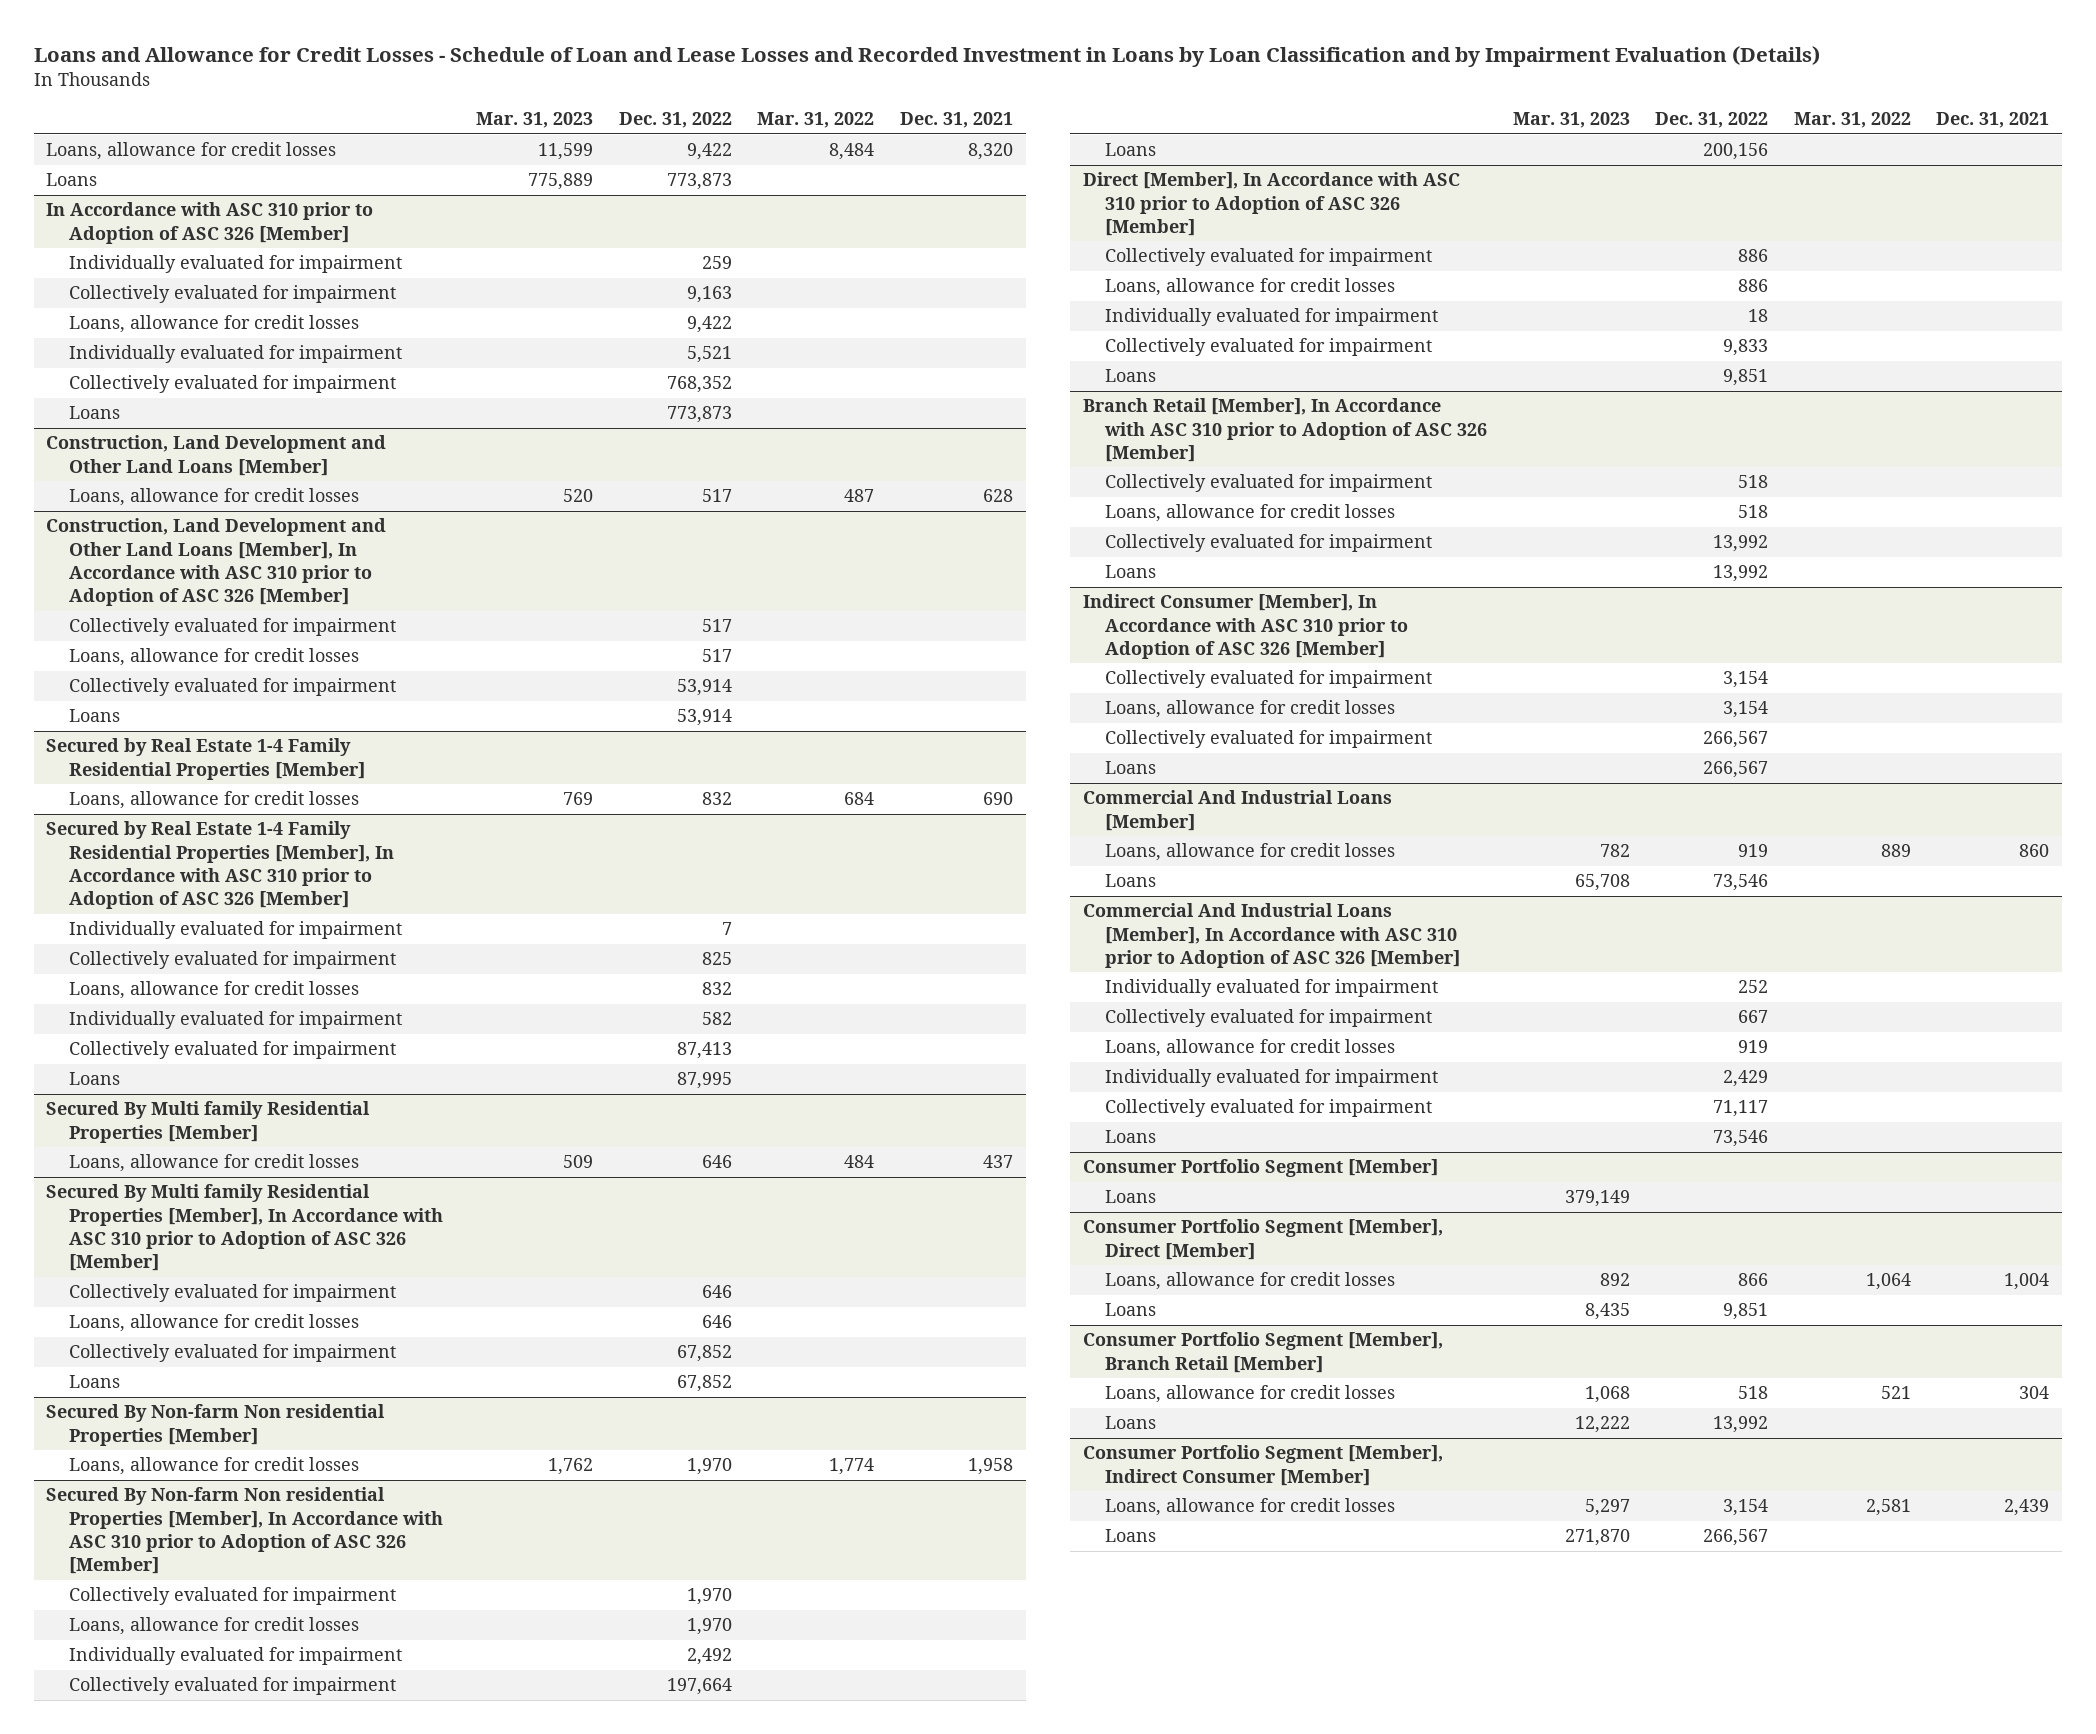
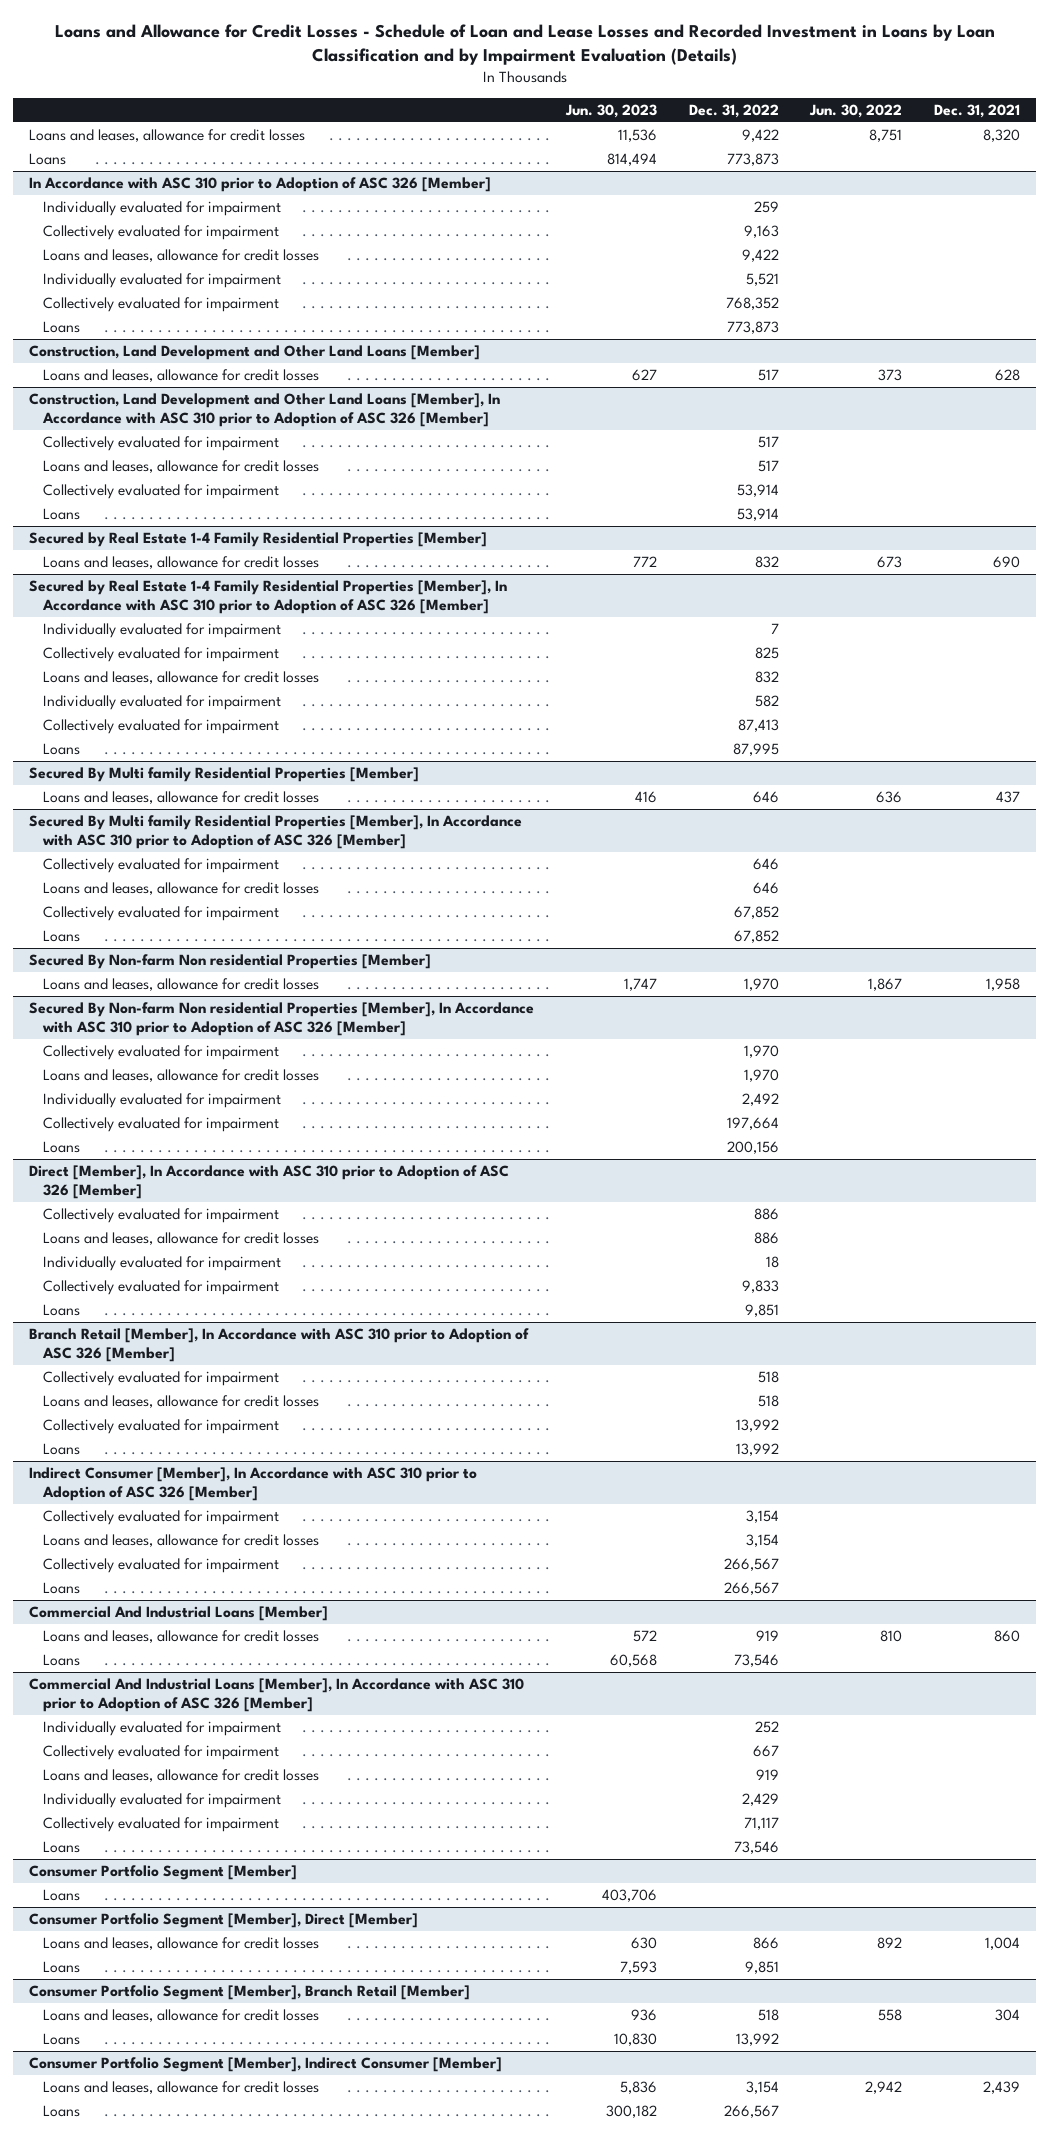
[476,112,594,129] Mar. 31, 2023 -> none
[757,112,875,129] Mar. 31, 2022 -> none
none -> [564,103,657,118] Jun. 30, 2023
none -> [809,103,903,118] Jun. 30, 2022
[46,142,337,161] Loans, allowance for credit losses -> [28,128,305,142] Loans and leases, allowance for credit losses
[68,315,359,334] Loans, allowance for credit losses -> [42,248,319,262] Loans and leases, allowance for credit losses
[68,488,359,507] Loans, allowance for credit losses -> [42,368,319,382] Loans and leases, allowance for credit losses
[68,648,359,667] Loans, allowance for credit losses -> [42,459,319,473] Loans and leases, allowance for credit losses
[68,791,359,810] Loans, allowance for credit losses -> [42,555,319,569] Loans and leases, allowance for credit losses
[68,981,359,1000] Loans, allowance for credit losses -> [42,670,319,684] Loans and leases, allowance for credit losses
[68,1154,359,1173] Loans, allowance for credit losses -> [42,790,319,804] Loans and leases, allowance for credit losses
[68,1314,359,1333] Loans, allowance for credit losses -> [42,881,319,895] Loans and leases, allowance for credit losses
[68,1457,359,1476] Loans, allowance for credit losses -> [42,977,319,991] Loans and leases, allowance for credit losses
[68,1617,359,1636] Loans, allowance for credit losses -> [42,1068,319,1082] Loans and leases, allowance for credit losses
[1105,278,1396,297] Loans, allowance for credit losses -> [42,1231,319,1245] Loans and leases, allowance for credit losses
[1105,504,1396,523] Loans, allowance for credit losses -> [42,1394,319,1408] Loans and leases, allowance for credit losses
[1105,700,1396,719] Loans, allowance for credit losses -> [42,1533,319,1547] Loans and leases, allowance for credit losses
[1105,843,1396,862] Loans, allowance for credit losses -> [42,1629,319,1643] Loans and leases, allowance for credit losses
[1105,1039,1396,1058] Loans, allowance for credit losses -> [42,1768,319,1782] Loans and leases, allowance for credit losses
[1105,1272,1396,1291] Loans, allowance for credit losses -> [42,1936,319,1950] Loans and leases, allowance for credit losses
[1105,1385,1396,1404] Loans, allowance for credit losses -> [42,2008,319,2022] Loans and leases, allowance for credit losses
[1105,1498,1396,1517] Loans, allowance for credit losses -> [42,2080,319,2094] Loans and leases, allowance for credit losses

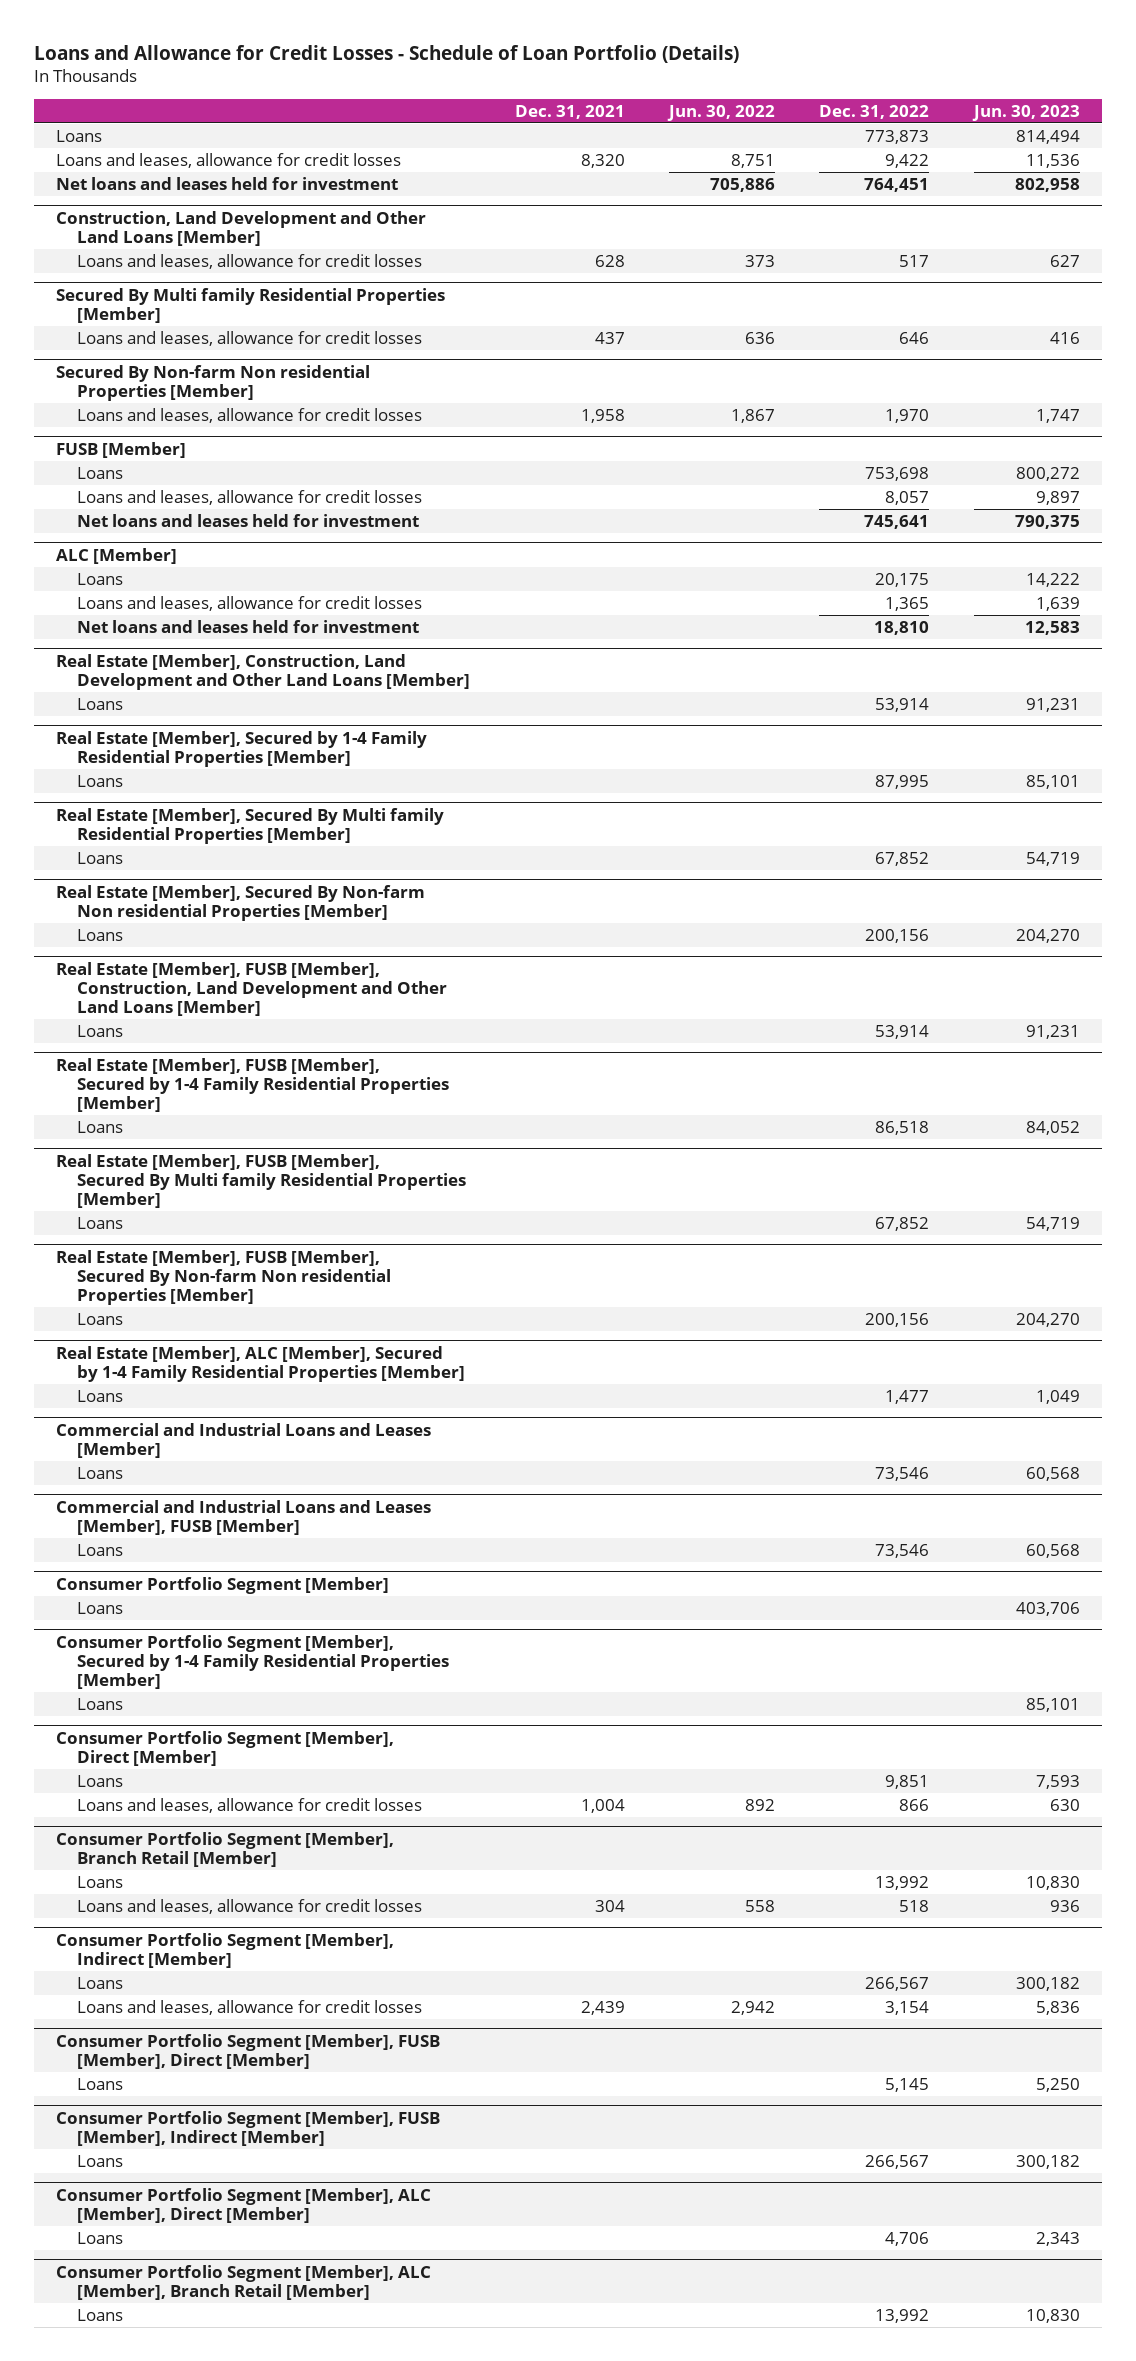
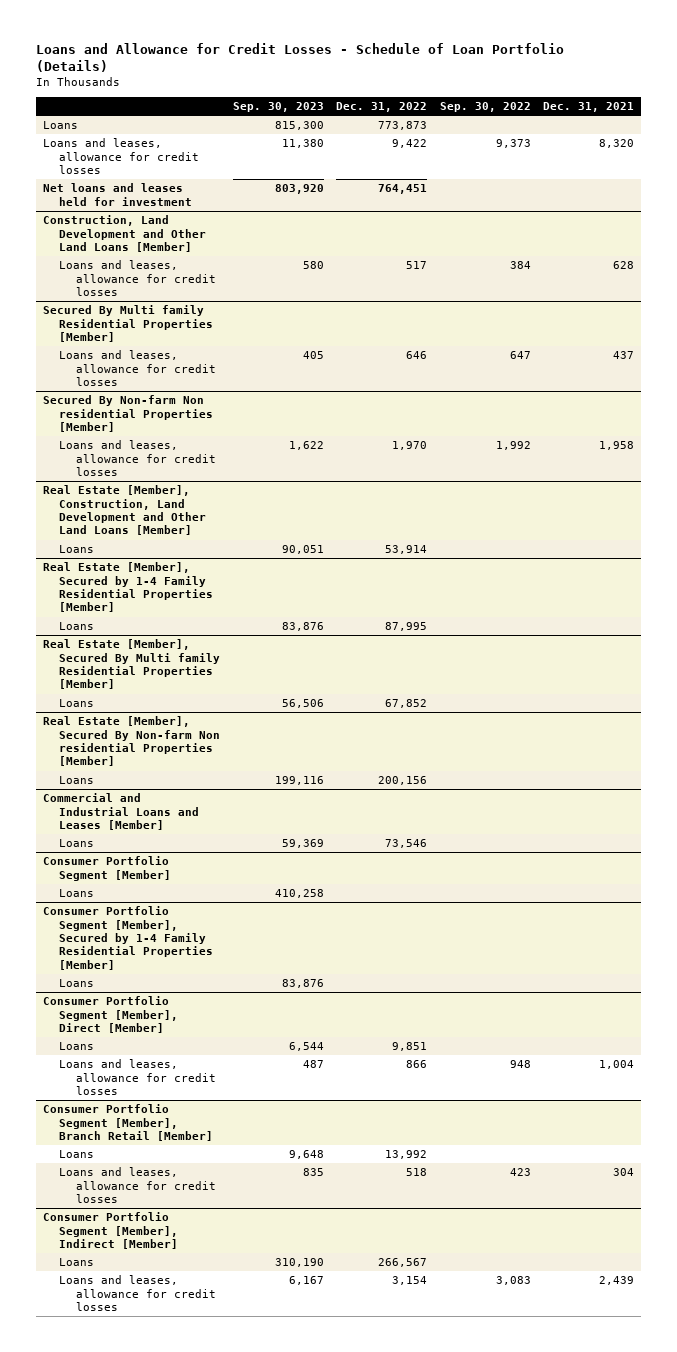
[667,104,776,121] Jun. 30, 2022 -> none
[971,104,1080,121] Jun. 30, 2023 -> none
none -> [232,102,324,113] Sep. 30, 2023
none -> [439,102,531,113] Sep. 30, 2022
[55,441,186,458] FUSB [Member] -> none
[77,467,124,480] Loans -> none
[77,490,423,506] Loans and leases, allowance for credit losses -> none
[77,514,420,528] Net loans and leases held for investment -> none
[55,547,177,564] ALC [Member] -> none
[77,573,124,586] Loans -> none
[77,596,423,612] Loans and leases, allowance for credit losses -> none
[77,620,420,634] Net loans and leases held for investment -> none
[55,961,448,1016] Real Estate [Member], FUSB [Member], Construction, Land Development and Other Land Loans [Member] -> none
[77,1025,124,1038] Loans -> none
[55,1057,450,1112] Real Estate [Member], FUSB [Member], Secured by 1-4 Family Residential Properties [Member] -> none
[77,1121,124,1134] Loans -> none
[55,1153,467,1208] Real Estate [Member], FUSB [Member], Secured By Multi family Residential Properties [Member] -> none
[77,1217,124,1230] Loans -> none
[55,1249,392,1305] Real Estate [Member], FUSB [Member], Secured By Non-farm Non residential Properties [Member] -> none
[77,1313,124,1326] Loans -> none
[55,1345,466,1382] Real Estate [Member], ALC [Member], Secured by 1-4 Family Residential Properties [Member] -> none
[77,1390,124,1403] Loans -> none
[55,1499,431,1535] Commercial and Industrial Loans and Leases [Member], FUSB [Member] -> none
[77,1544,124,1557] Loans -> none
[55,2033,440,2069] Consumer Portfolio Segment [Member], FUSB [Member], Direct [Member] -> none
[77,2078,124,2091] Loans -> none
[55,2110,440,2146] Consumer Portfolio Segment [Member], FUSB [Member], Indirect [Member] -> none
[77,2155,124,2168] Loans -> none
[55,2187,431,2223] Consumer Portfolio Segment [Member], ALC [Member], Direct [Member] -> none
[77,2232,124,2245] Loans -> none
[55,2264,431,2300] Consumer Portfolio Segment [Member], ALC [Member], Branch Retail [Member] -> none
[77,2309,124,2322] Loans -> none

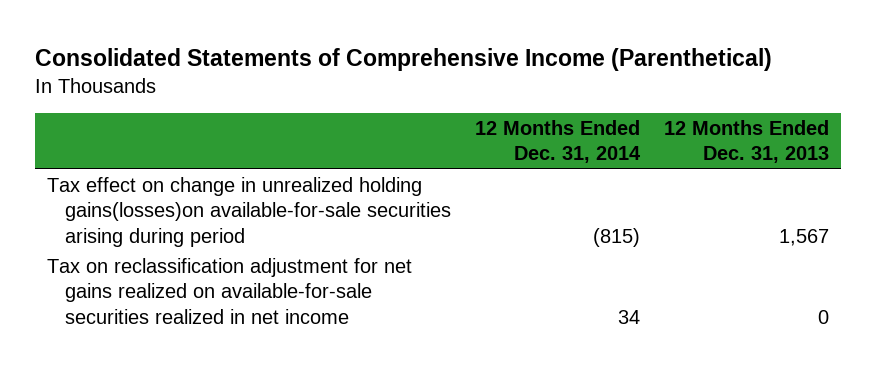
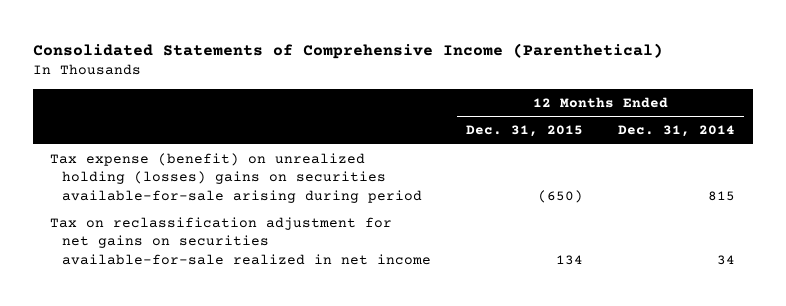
[663,120,829,164] 12 Months Ended Dec. 31, 2013 -> none
none -> [466,125,584,138] Dec. 31, 2015
[47,177,452,247] Tax effect on change in unrealized holding gains(losses)on available-for-sale securities arising during period -> [50,152,422,203] Tax expense (benefit) on unrealized holding (losses) gains on securities available-for-sale arising during period
[593,227,641,247] (815) -> [708,190,736,201] 815
[47,258,413,324] Tax on reclassification adjustment for net gains realized on available-for-sale securities realized in net income -> [50,216,431,265] Tax on reclassification adjustment for net gains on securities available-for-sale realized in net income

